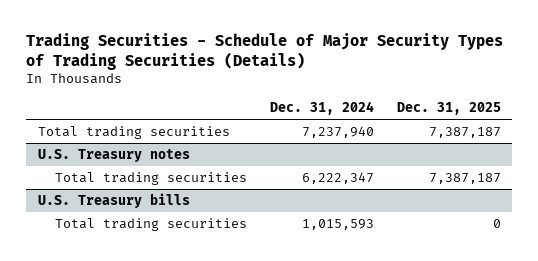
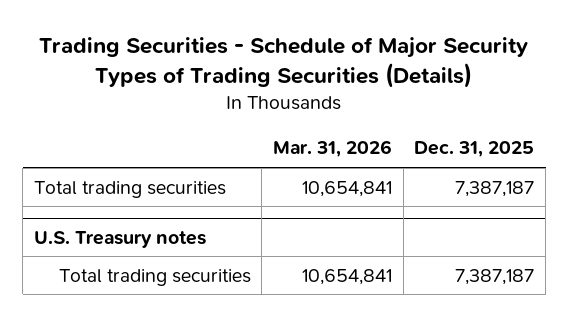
[269,101,374,116] Dec. 31, 2024 -> none
none -> [273,140,393,158] Mar. 31, 2026
[37,193,190,209] U.S. Treasury bills -> none
[54,218,247,232] Total trading securities -> none

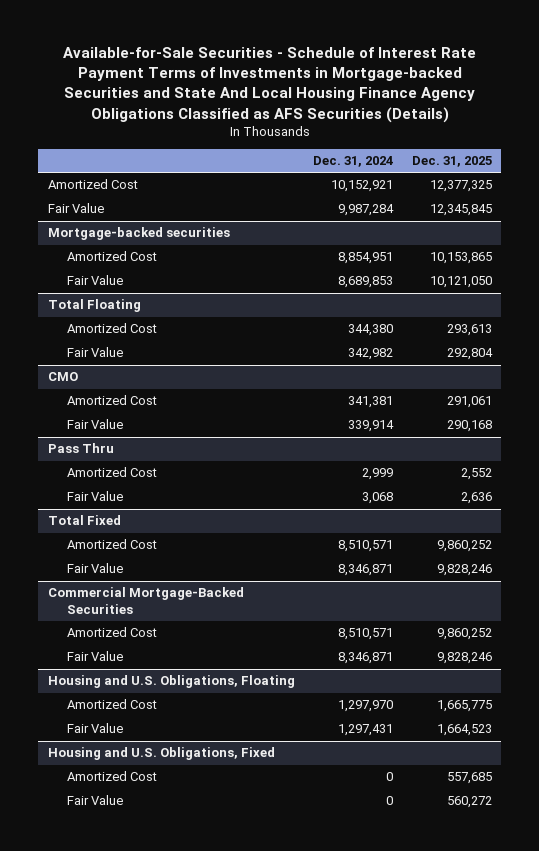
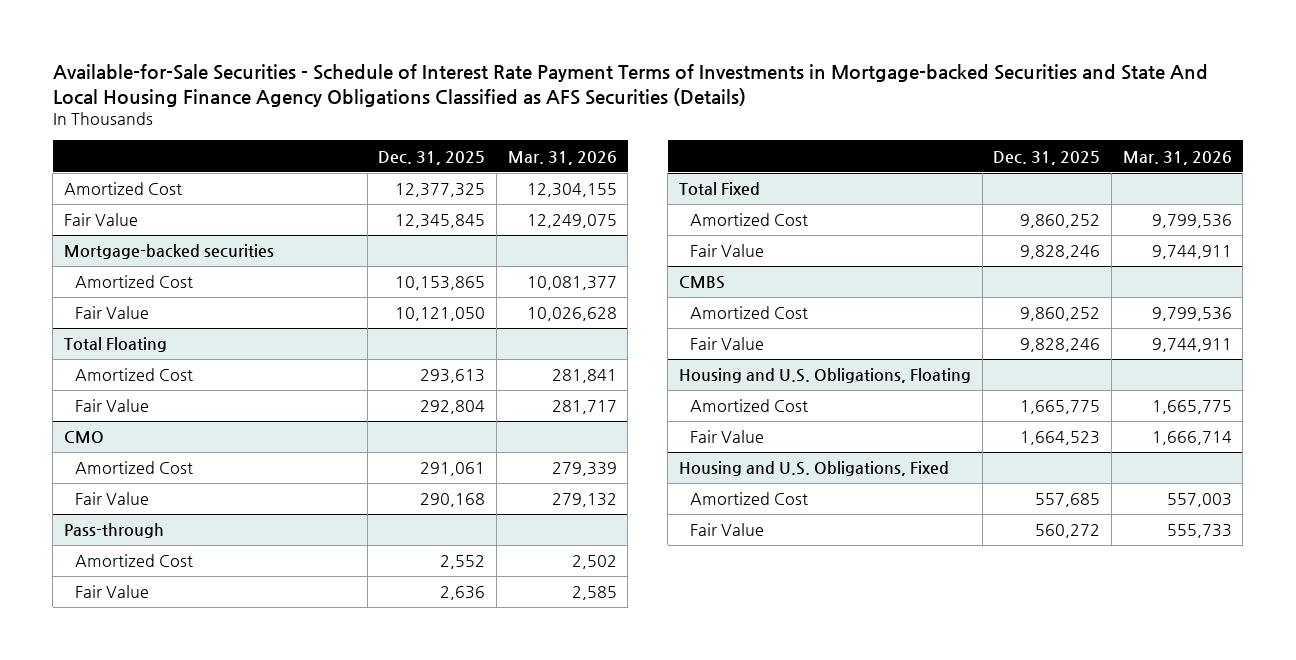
[313,156,394,168] Dec. 31, 2024 -> none
none -> [507,150,617,165] Mar. 31, 2026
[47,443,114,454] Pass Thru -> [63,523,164,539] Pass-through
[47,587,244,614] Commercial Mortgage-Backed Securities -> [679,276,726,290] CMBS

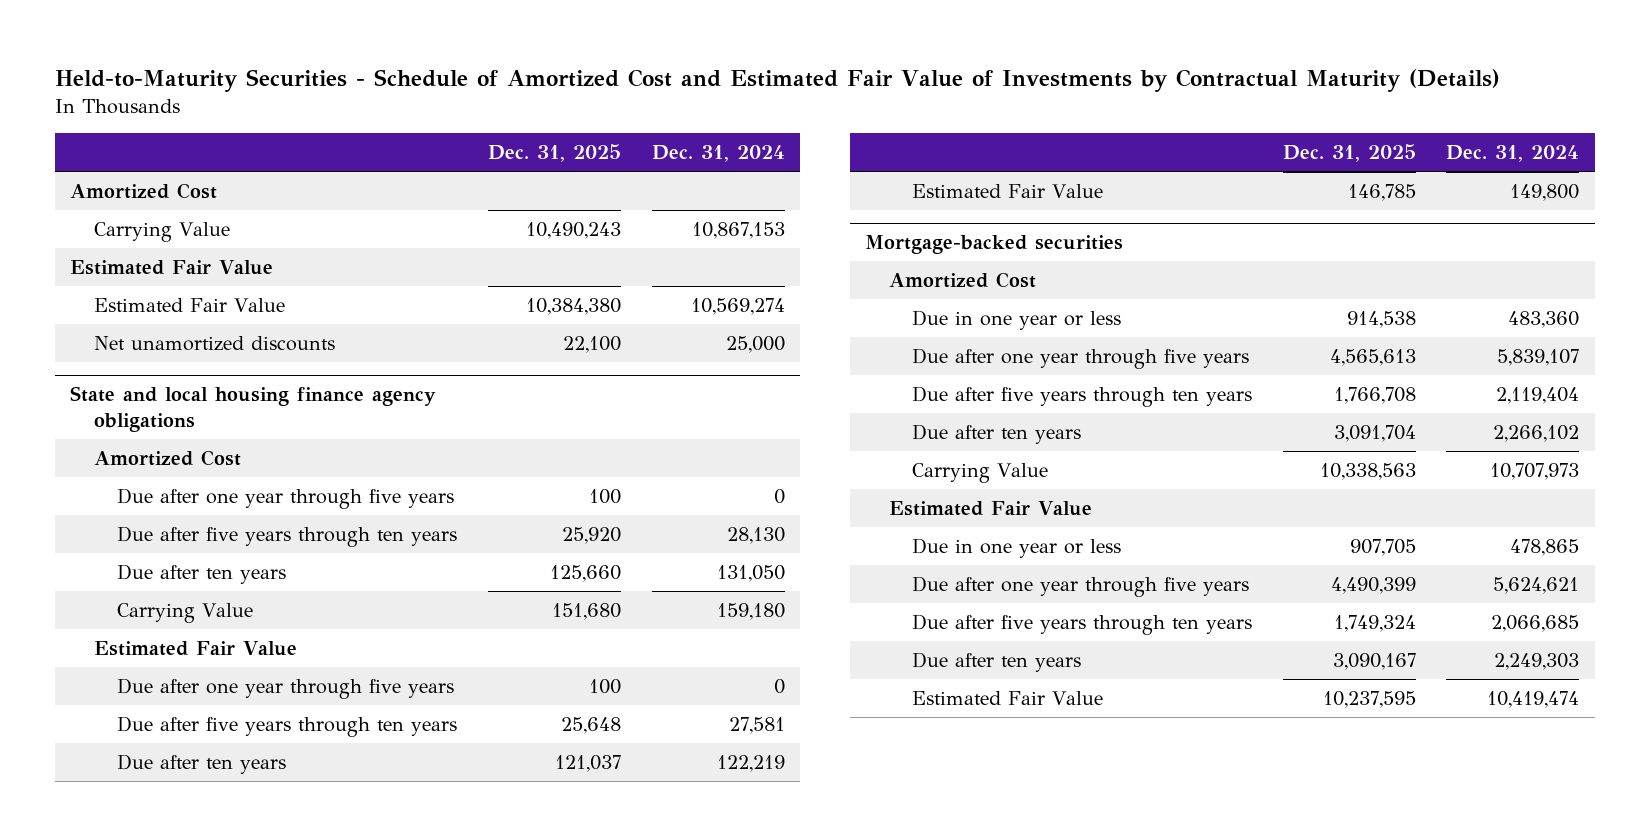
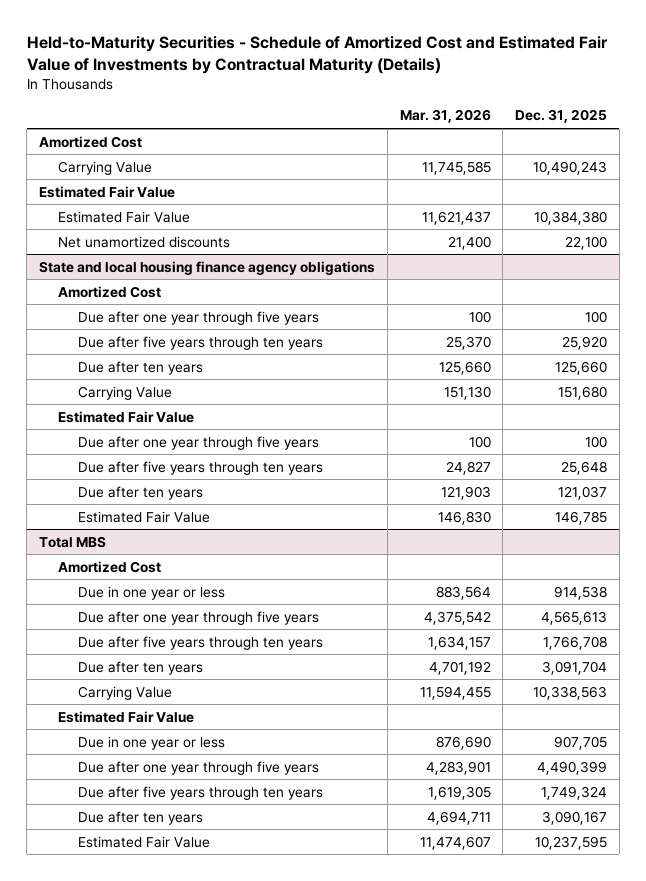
[651,145,785,163] Dec. 31, 2024 -> none
none -> [399,109,491,124] Mar. 31, 2026
[865,234,1124,254] Mortgage-backed securities -> [39,535,107,548] Total MBS

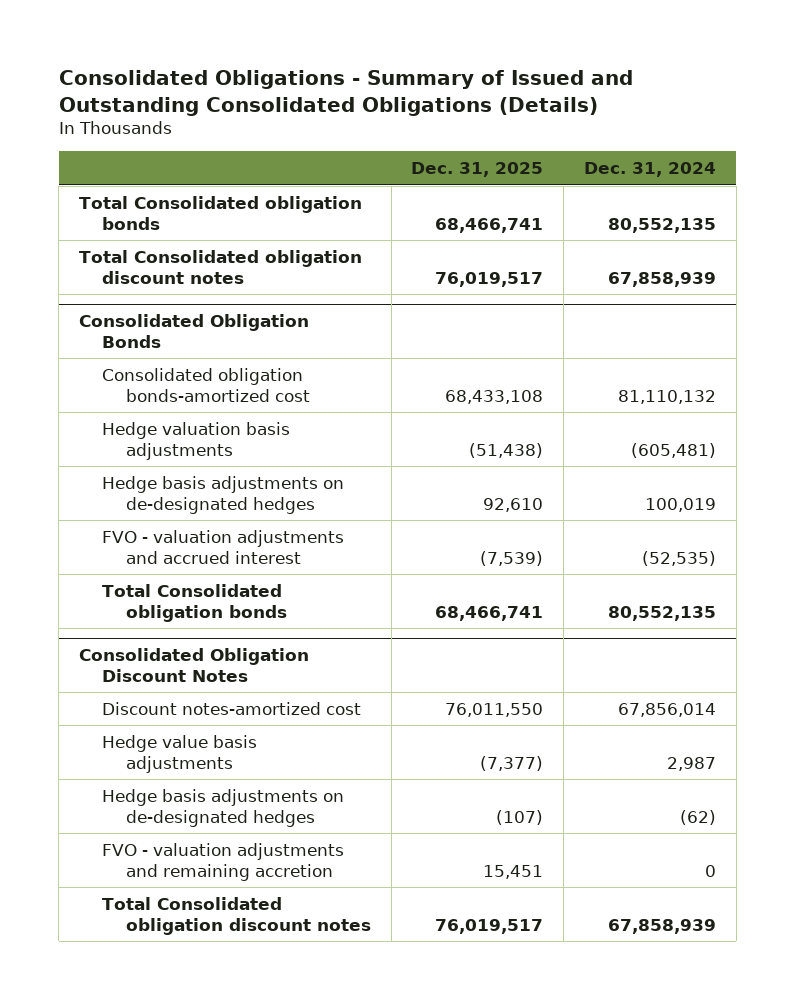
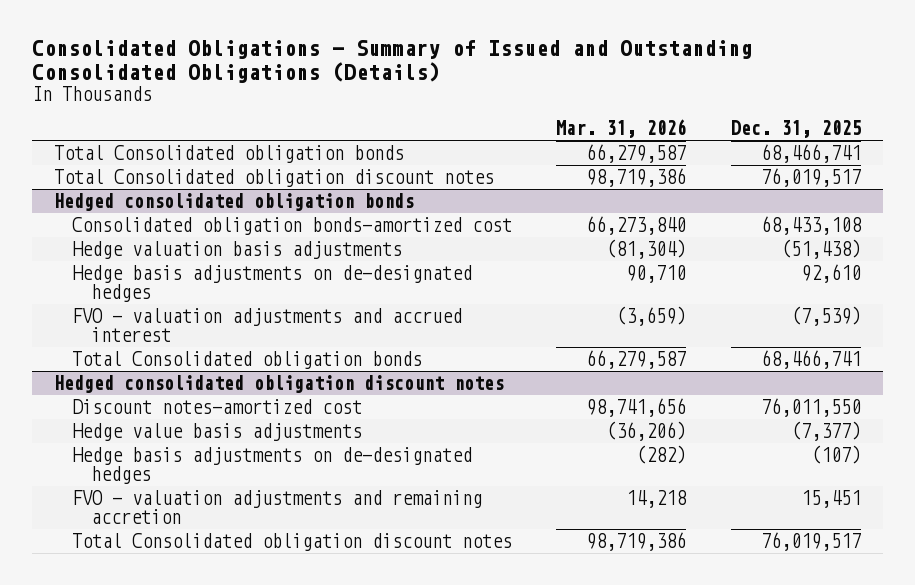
[583,162,716,178] Dec. 31, 2024 -> none
none -> [556,119,687,139] Mar. 31, 2026
[79,314,310,349] Consolidated Obligation Bonds -> [54,193,415,212] Hedged consolidated obligation bonds
[79,648,310,683] Consolidated Obligation Discount Notes -> [54,375,505,394] Hedged consolidated obligation discount notes

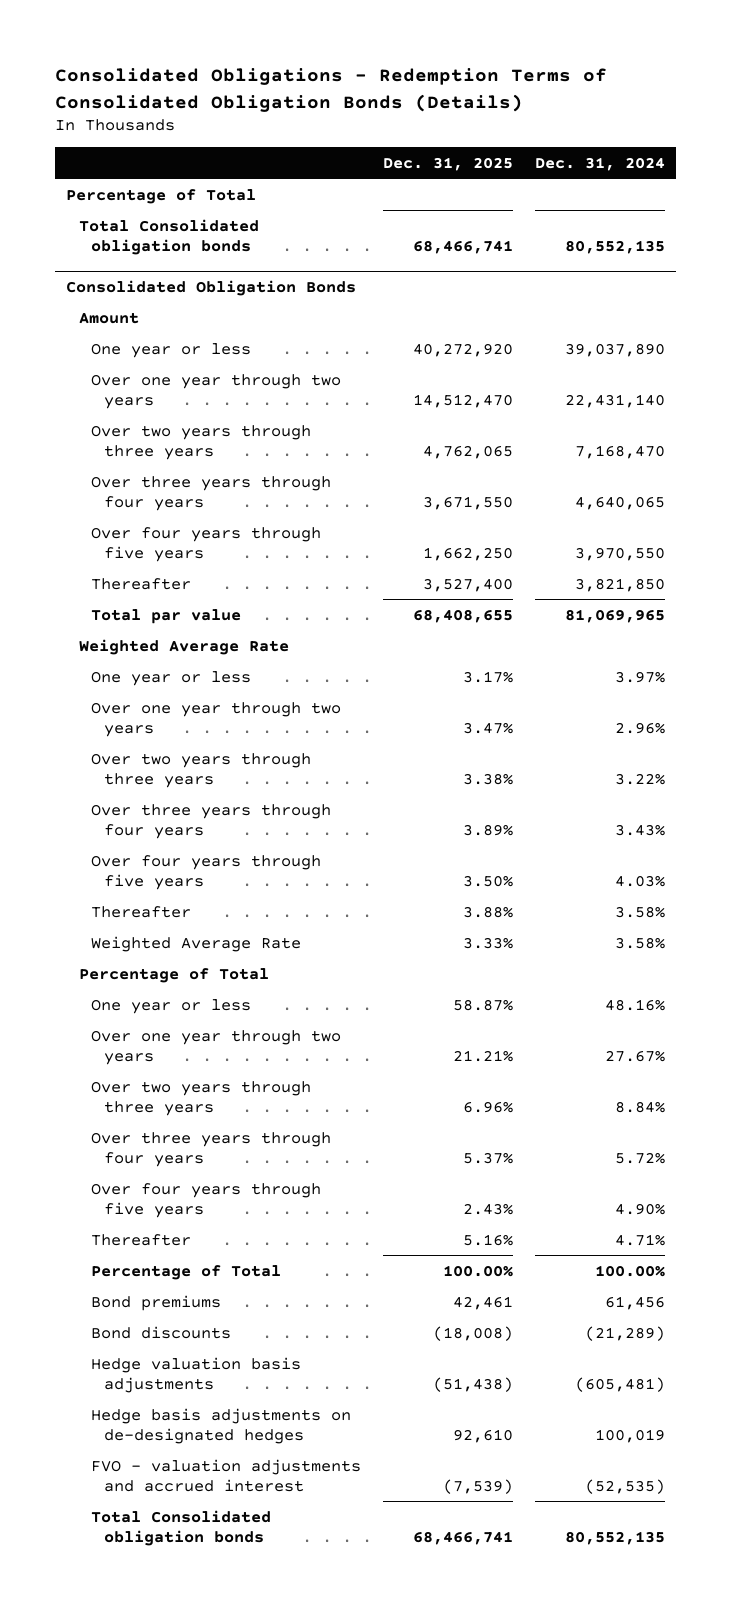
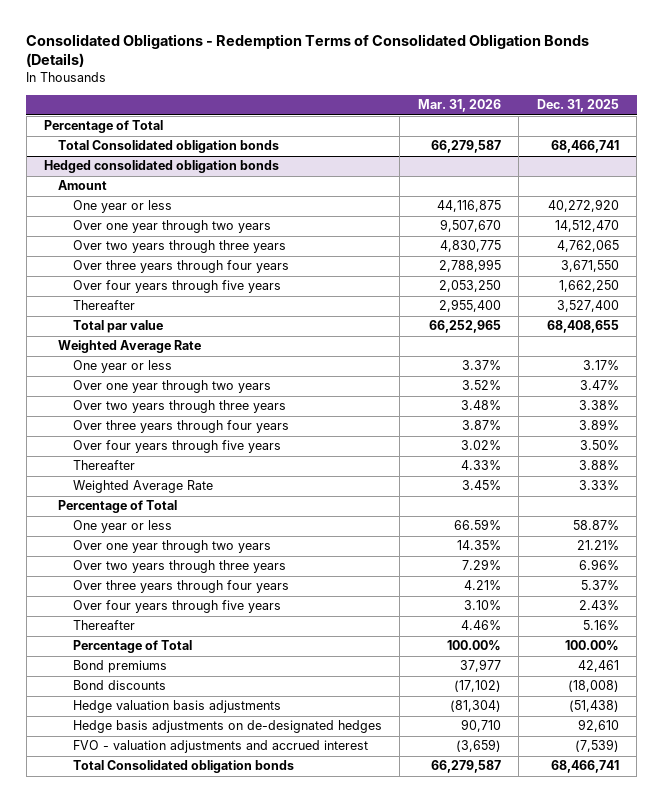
[535,156,666,171] Dec. 31, 2024 -> none
none -> [417,99,501,113] Mar. 31, 2026
[66,279,357,296] Consolidated Obligation Bonds -> [44,160,280,174] Hedged consolidated obligation bonds

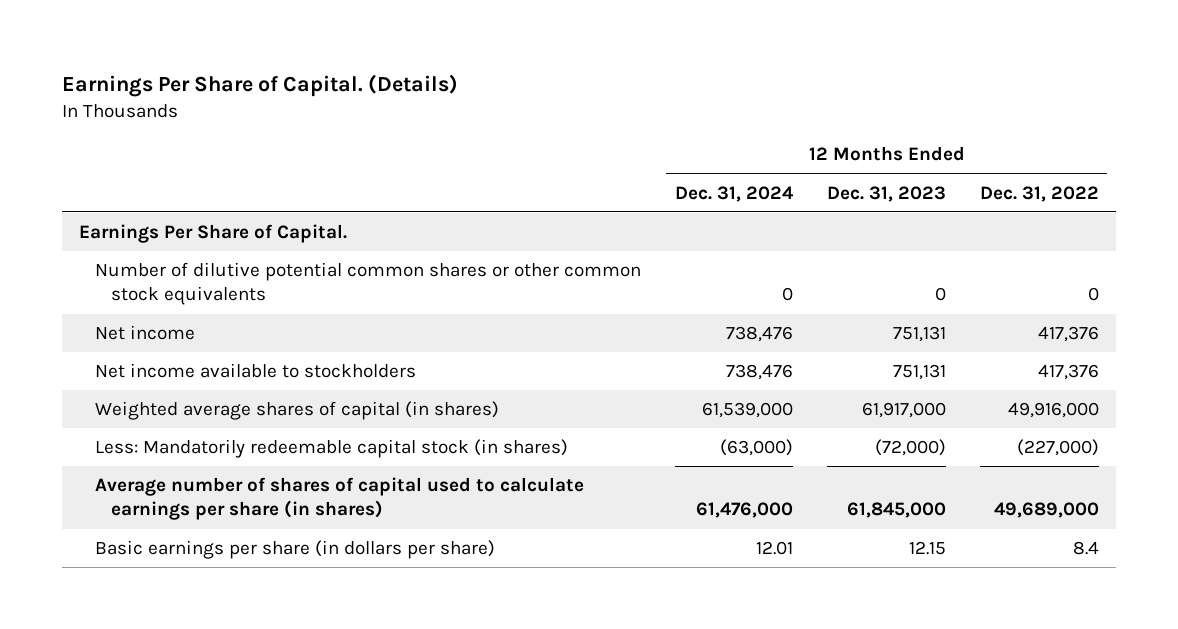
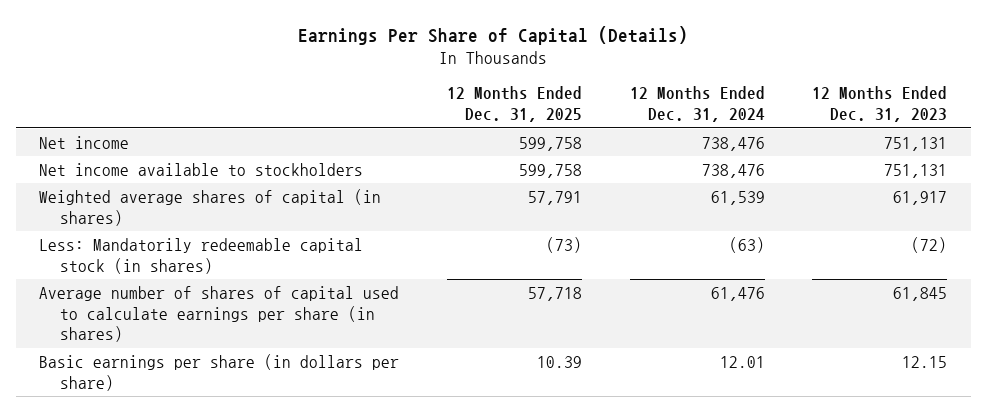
[61,74,458,98] Earnings Per Share of Capital. (Details) -> [298,26,689,46] Earnings Per Share of Capital (Details)
[979,185,1099,202] Dec. 31, 2022 -> none
none -> [447,86,583,123] 12 Months Ended Dec. 31, 2025
[78,224,347,244] Earnings Per Share of Capital. -> none
[94,262,641,306] Number of dilutive potential common shares or other common stock equivalents -> none
[701,402,793,419] 61,539,000 -> [710,190,765,205] 61,539
[861,402,946,419] 61,917,000 -> [893,190,948,205] 61,917
[719,439,793,457] (63,000) -> [728,236,765,253] (63)
[874,439,946,457] (72,000) -> [911,236,948,253] (72)
[695,502,793,519] 61,476,000 -> [710,286,765,301] 61,476
[846,502,946,519] 61,845,000 -> [893,286,948,301] 61,845

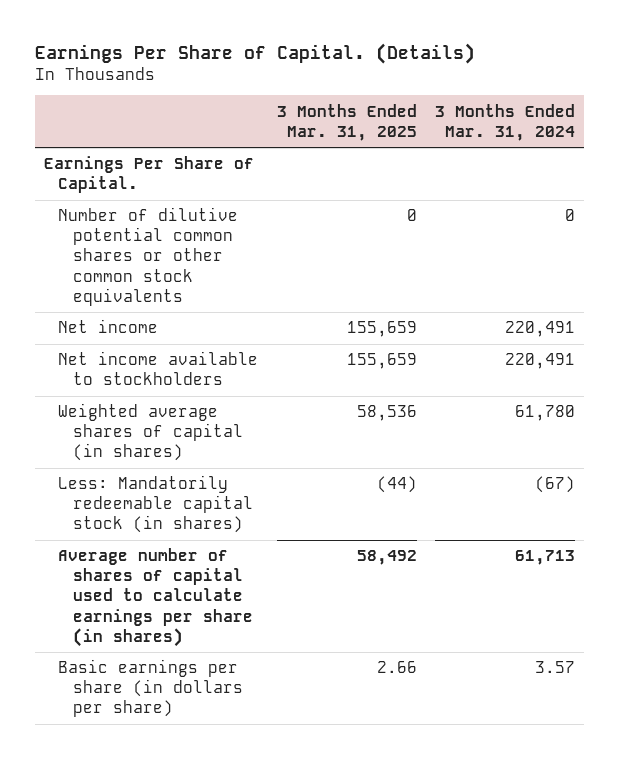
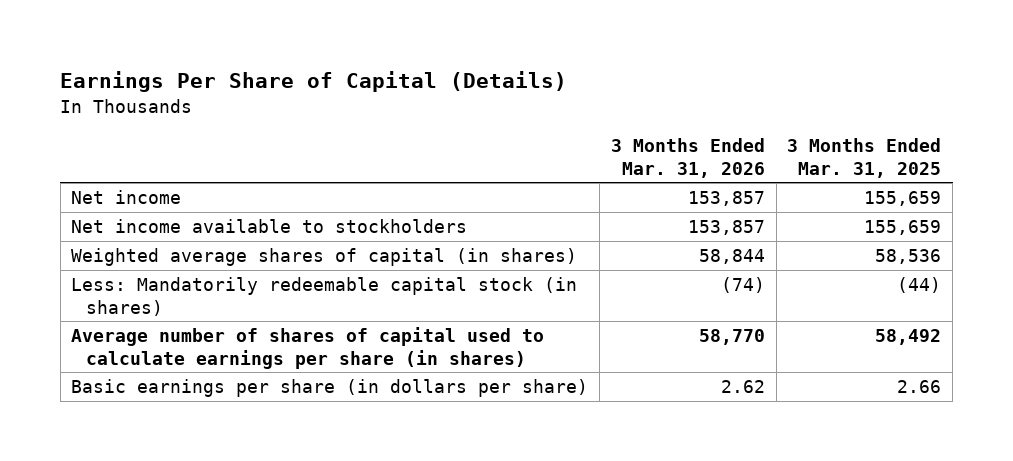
[34,42,475,64] Earnings Per Share of Capital. (Details) -> [60,71,568,93] Earnings Per Share of Capital (Details)
[434,103,575,141] 3 Months Ended Mar. 31, 2024 -> none
none -> [610,137,765,178] 3 Months Ended Mar. 31, 2026
[43,156,254,194] Earnings Per Share of Capital. -> none
[58,207,239,306] Number of dilutive potential common shares or other common stock equivalents -> none

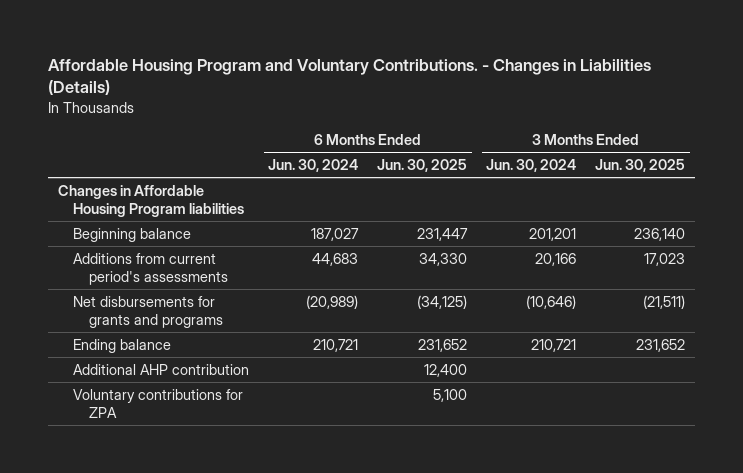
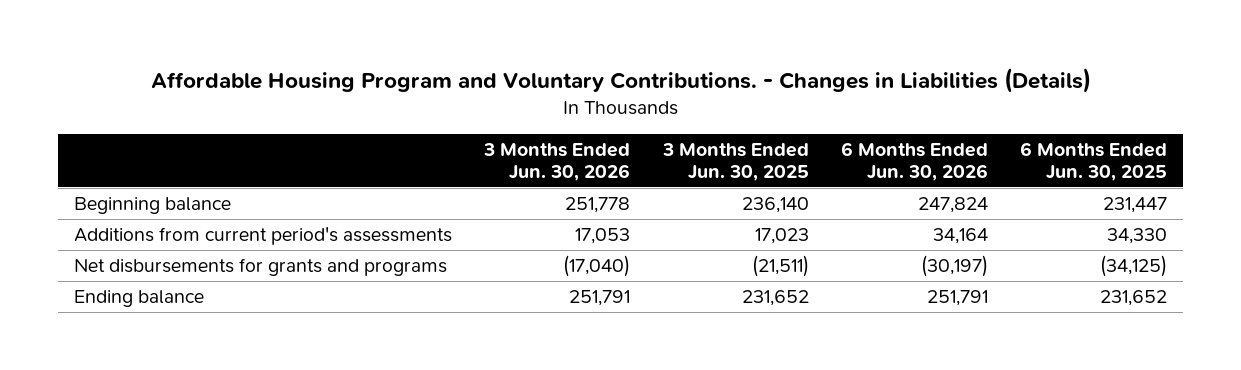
[268,159,359,173] Jun. 30, 2024 -> none
[486,159,577,173] Jun. 30, 2024 -> none
none -> [483,142,631,182] 3 Months Ended Jun. 30, 2026
none -> [840,141,988,182] 6 Months Ended Jun. 30, 2026
[57,184,245,218] Changes in Affordable Housing Program liabilities -> none
[73,363,250,375] Additional AHP contribution -> none
[73,388,244,419] Voluntary contributions for ZPA -> none

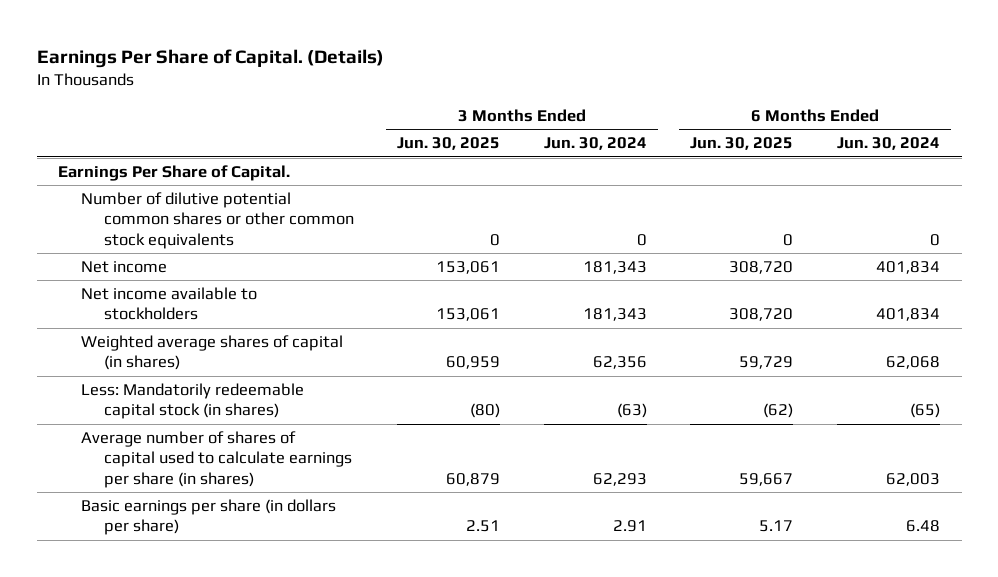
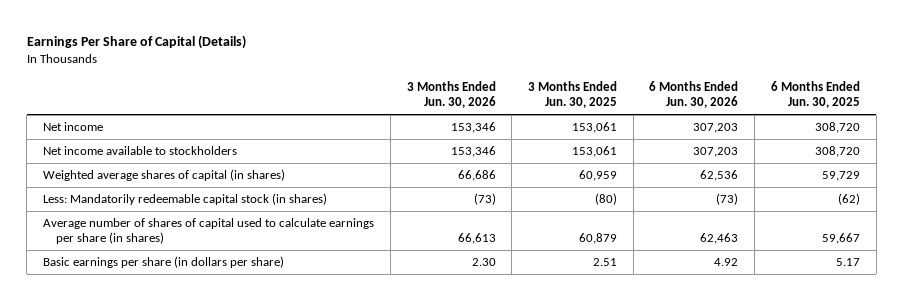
[36,48,384,68] Earnings Per Share of Capital. (Details) -> [26,35,246,50] Earnings Per Share of Capital (Details)
[543,137,647,151] Jun. 30, 2024 -> none
[836,137,940,151] Jun. 30, 2024 -> none
none -> [406,80,496,109] 3 Months Ended Jun. 30, 2026
none -> [649,80,739,109] 6 Months Ended Jun. 30, 2026
[58,165,291,182] Earnings Per Share of Capital. -> none
[80,192,354,249] Number of dilutive potential common shares or other common stock equivalents -> none

